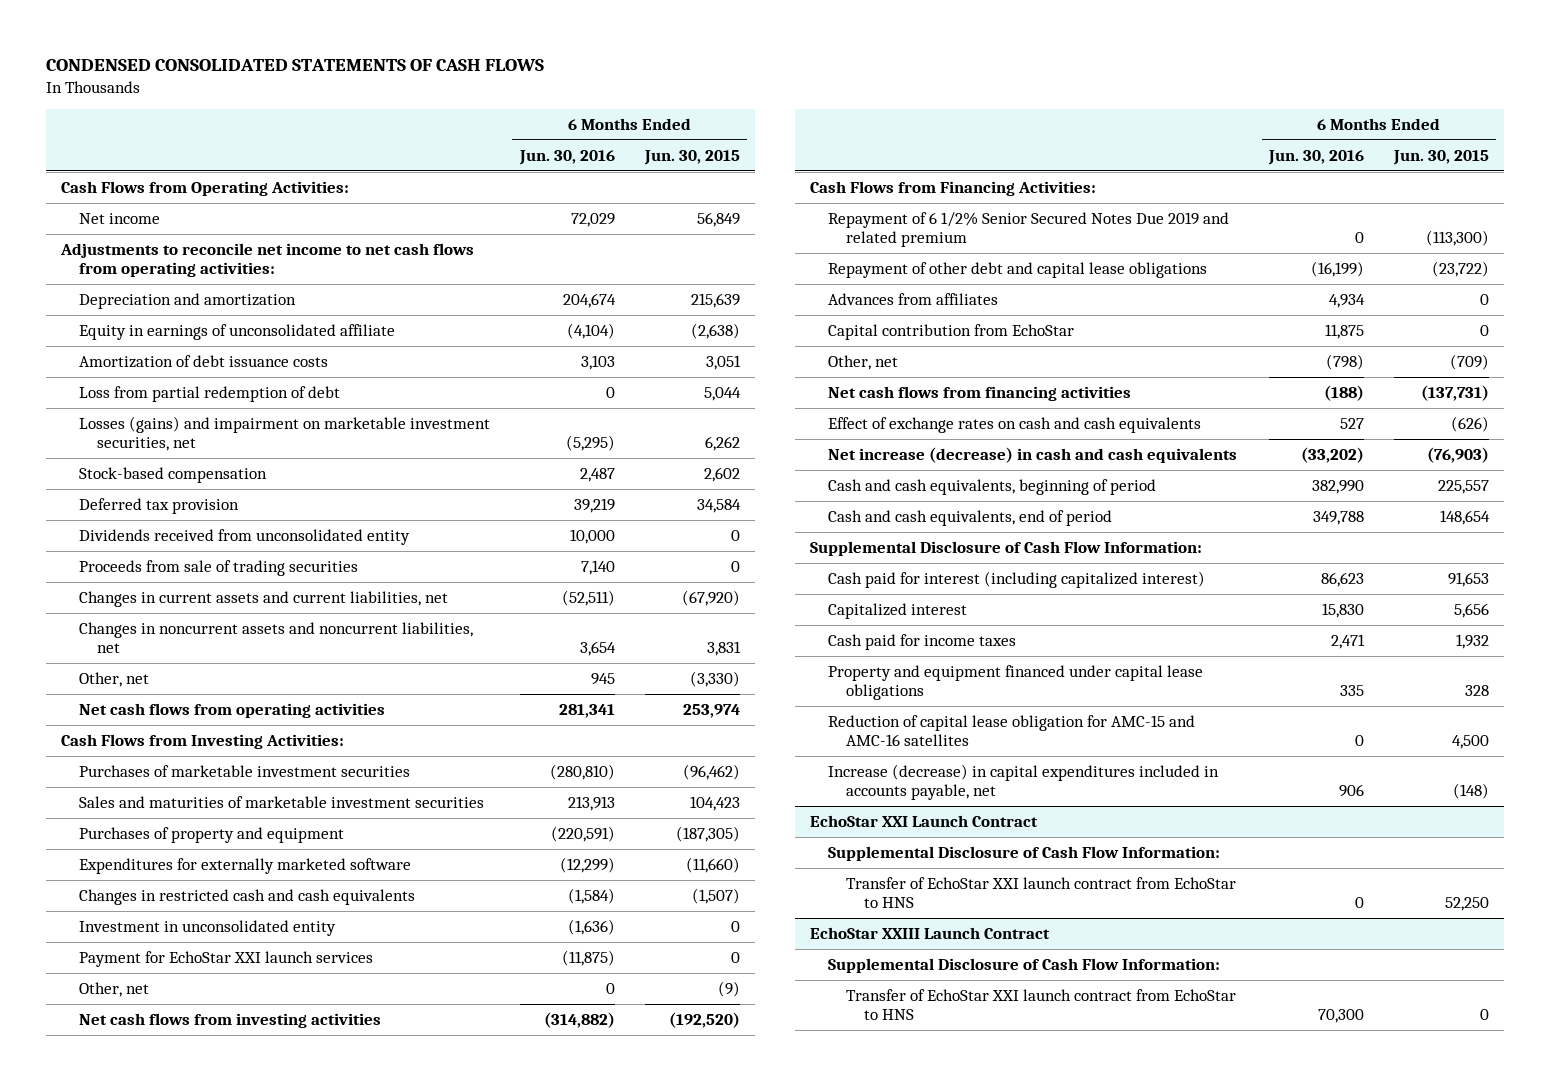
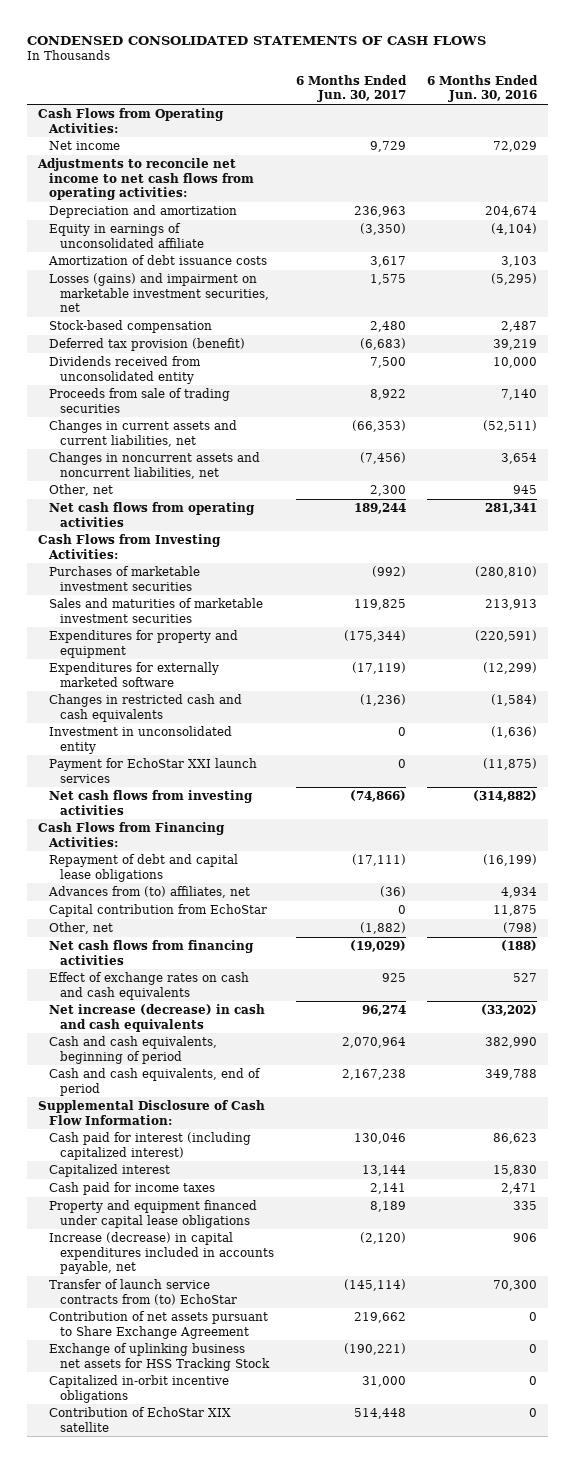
[643,149,740,165] Jun. 30, 2015 -> none
none -> [295,74,407,103] 6 Months Ended Jun. 30, 2017
[78,385,340,402] Loss from partial redemption of debt -> none
[78,497,239,514] Deferred tax provision -> [49,337,246,351] Deferred tax provision (benefit)
[78,826,344,843] Purchases of property and equipment -> [49,629,239,658] Expenditures for property and equipment
[78,981,149,997] Other, net -> none
[828,211,1230,247] Repayment of 6 1/2% Senior Secured Notes Due 2019 and related premium -> none
[828,261,1208,278] Repayment of other debt and capital lease obligations -> [49,853,239,882] Repayment of debt and capital lease obligations
[828,292,999,305] Advances from affiliates -> [48,885,251,898] Advances from (to) affiliates, net
[828,714,1196,746] Reduction of capital lease obligation for AMC-15 and AMC-16 satellites -> none
[810,814,1039,827] EchoStar XXI Launch Contract -> none
[828,845,1221,861] Supplemental Disclosure of Cash Flow Information: -> none
[845,876,1236,908] Transfer of EchoStar XXI launch contract from EchoStar to HNS -> none
[810,926,1051,939] EchoStar XXIII Launch Contract -> none
[828,957,1221,973] Supplemental Disclosure of Cash Flow Information: -> none
[845,988,1236,1020] Transfer of EchoStar XXI launch contract from EchoStar to HNS -> [49,1278,237,1305] Transfer of launch service contracts from (to) EchoStar
none -> [49,1310,269,1339] Contribution of net assets pursuant to Share Exchange Agreement
none -> [49,1342,270,1371] Exchange of uplinking business net assets for HSS Tracking Stock
none -> [49,1374,230,1403] Capitalized in-orbit incentive obligations
none -> [49,1406,232,1432] Contribution of EchoStar XIX satellite

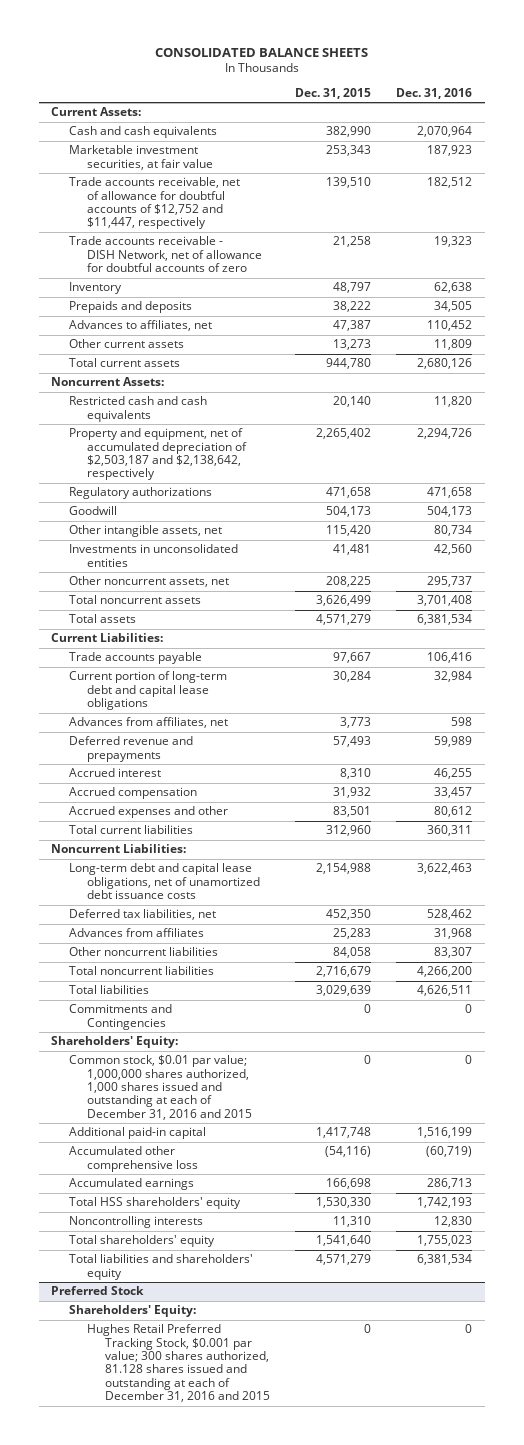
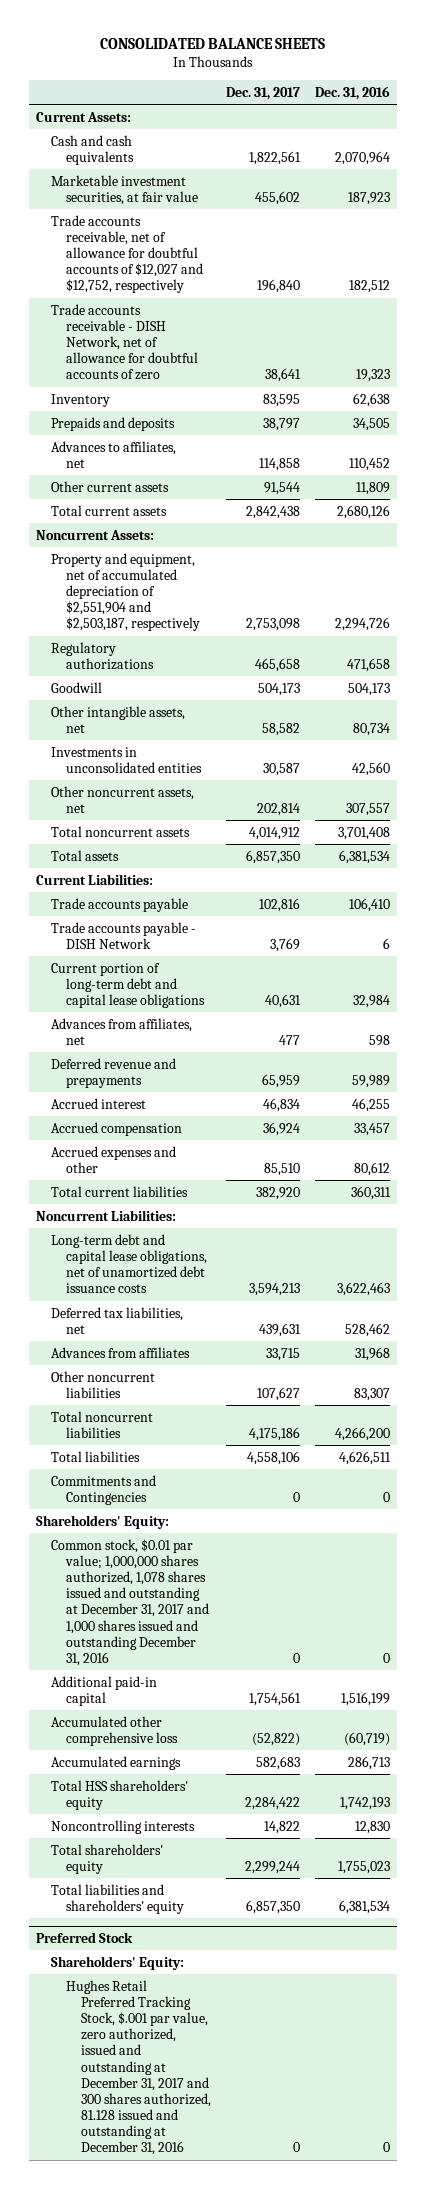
[295,87,372,99] Dec. 31, 2015 -> none
none -> [226,86,301,100] Dec. 31, 2017
[69,177,241,230] Trade accounts receivable, net of allowance for doubtful accounts of $12,752 and $11,447, respectively -> [51,214,204,294] Trade accounts receivable, net of allowance for doubtful accounts of $12,027 and $12,752, respectively
[69,396,208,422] Restricted cash and cash equivalents -> none
[69,428,248,481] Property and equipment, net of accumulated depreciation of $2,503,187 and $2,138,642, respectively -> [51,552,201,632] Property and equipment, net of accumulated depreciation of $2,551,904 and $2,503,187, respectively
[427,576,473,588] 295,737 -> [345,802,390,816] 307,557
[427,652,473,664] 106,416 -> [348,897,390,912] 106,410
none -> [51,921,197,949] Trade accounts payable - DISH Network
[69,1055,253,1120] Common stock, $0.01 par value; 1,000,000 shares authorized, 1,000 shares issued and outstanding at each of December 31, 2016 and 2015 -> [51,1538,210,1666] Common stock, $0.01 par value; 1,000,000 shares authorized, 1,078 shares issued and outstanding at December 31, 2017 and 1,000 shares issued and outstanding December 31, 2016
[87,1324,271,1403] Hughes Retail Preferred Tracking Stock, $0.001 par value; 300 shares authorized, 81.128 shares issued and outstanding at each of December 31, 2016 and 2015 -> [66,1979,212,2156] Hughes Retail Preferred Tracking Stock, $.001 par value, zero authorized, issued and outstanding at December 31, 2017 and 300 shares authorized, 81.128 issued and outstanding at December 31, 2016

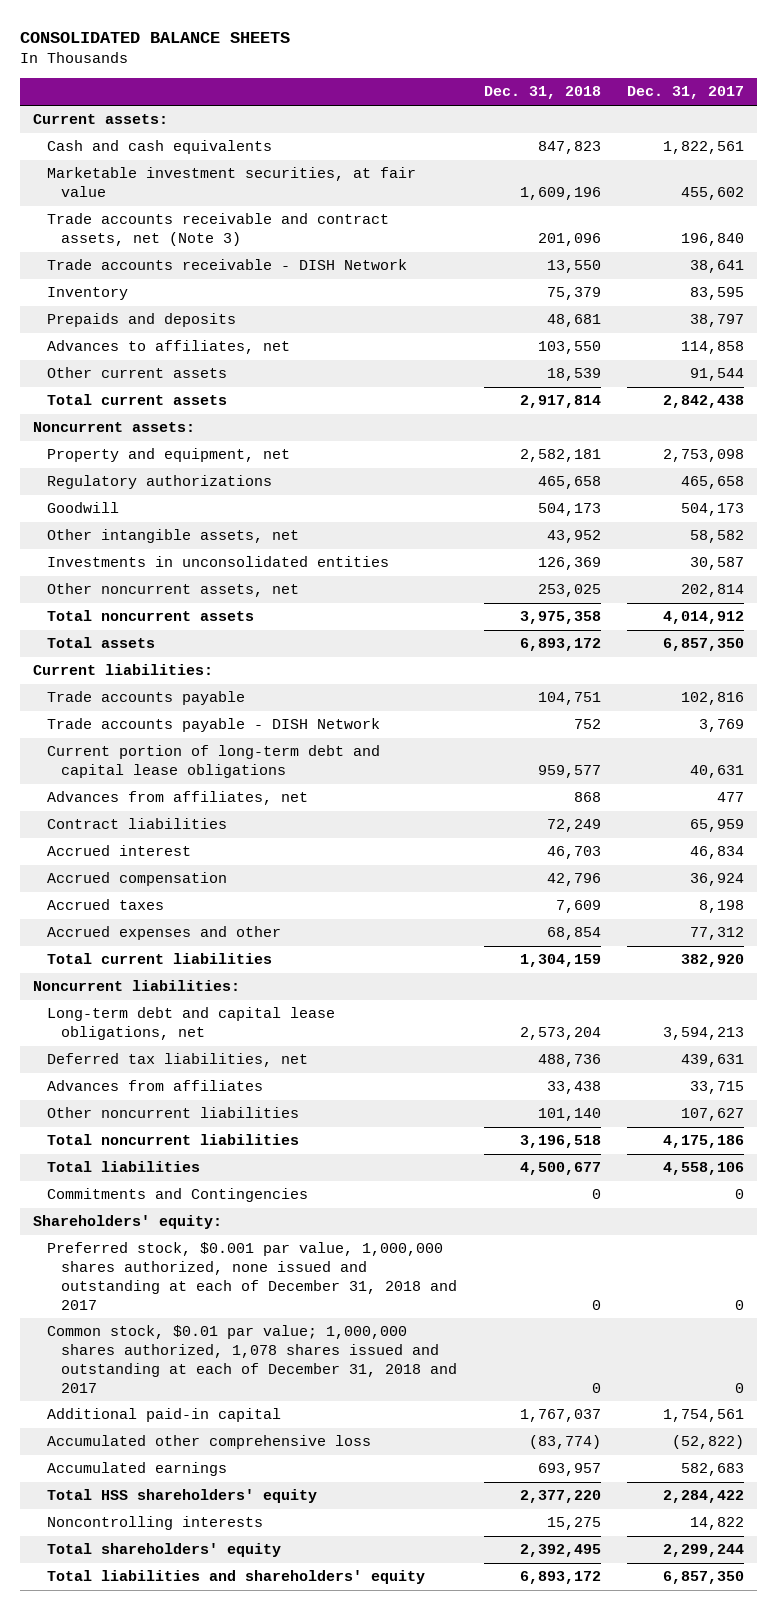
[314,85,390,100] Dec. 31, 2016 -> none
none -> [483,86,601,100] Dec. 31, 2018
[35,111,131,122] Current Assets: -> [32,114,168,125] Current assets:
[51,214,204,294] Trade accounts receivable, net of allowance for doubtful accounts of $12,027 and $12,752, respectively -> [47,213,390,247] Trade accounts receivable and contract assets, net (Note 3)
[51,303,199,381] Trade accounts receivable - DISH Network, net of allowance for doubtful accounts of zero -> [47,259,408,271] Trade accounts receivable - DISH Network
[35,529,154,540] Noncurrent Assets: -> [32,422,195,433] Noncurrent assets:
[51,552,201,632] Property and equipment, net of accumulated depreciation of $2,551,904 and $2,503,187, respectively -> [47,448,291,463] Property and equipment, net
[35,873,153,885] Current Liabilities: -> [32,664,213,676] Current liabilities:
[51,1057,177,1088] Deferred revenue and prepayments -> [47,818,228,830] Contract liabilities
none -> [47,899,165,911] Accrued taxes
[264,1162,301,1176] 85,510 -> [690,927,745,941] 77,312
[35,1209,176,1221] Noncurrent Liabilities: -> [32,980,240,992] Noncurrent liabilities:
[51,1233,208,1294] Long-term debt and capital lease obligations, net of unamortized debt issuance costs -> [47,1007,336,1041] Long-term debt and capital lease obligations, net
[35,1514,169,1529] Shareholders' Equity: -> [32,1215,222,1230] Shareholders' equity:
none -> [47,1242,458,1310] Preferred stock, $0.001 par value, 1,000,000 shares authorized, none issued and outstanding at each of December 31, 2018 and 2017
[51,1538,210,1666] Common stock, $0.01 par value; 1,000,000 shares authorized, 1,078 shares issued and outstanding at December 31, 2017 and 1,000 shares issued and outstanding December 31, 2016 -> [47,1325,458,1393] Common stock, $0.01 par value; 1,000,000 shares authorized, 1,078 shares issued and outstanding at each of December 31, 2018 and 2017
[35,1931,133,1943] Preferred Stock -> none
[51,1955,185,1970] Shareholders' Equity: -> none
[66,1979,212,2156] Hughes Retail Preferred Tracking Stock, $.001 par value, zero authorized, issued and outstanding at December 31, 2017 and 300 shares authorized, 81.128 issued and outstanding at December 31, 2016 -> none

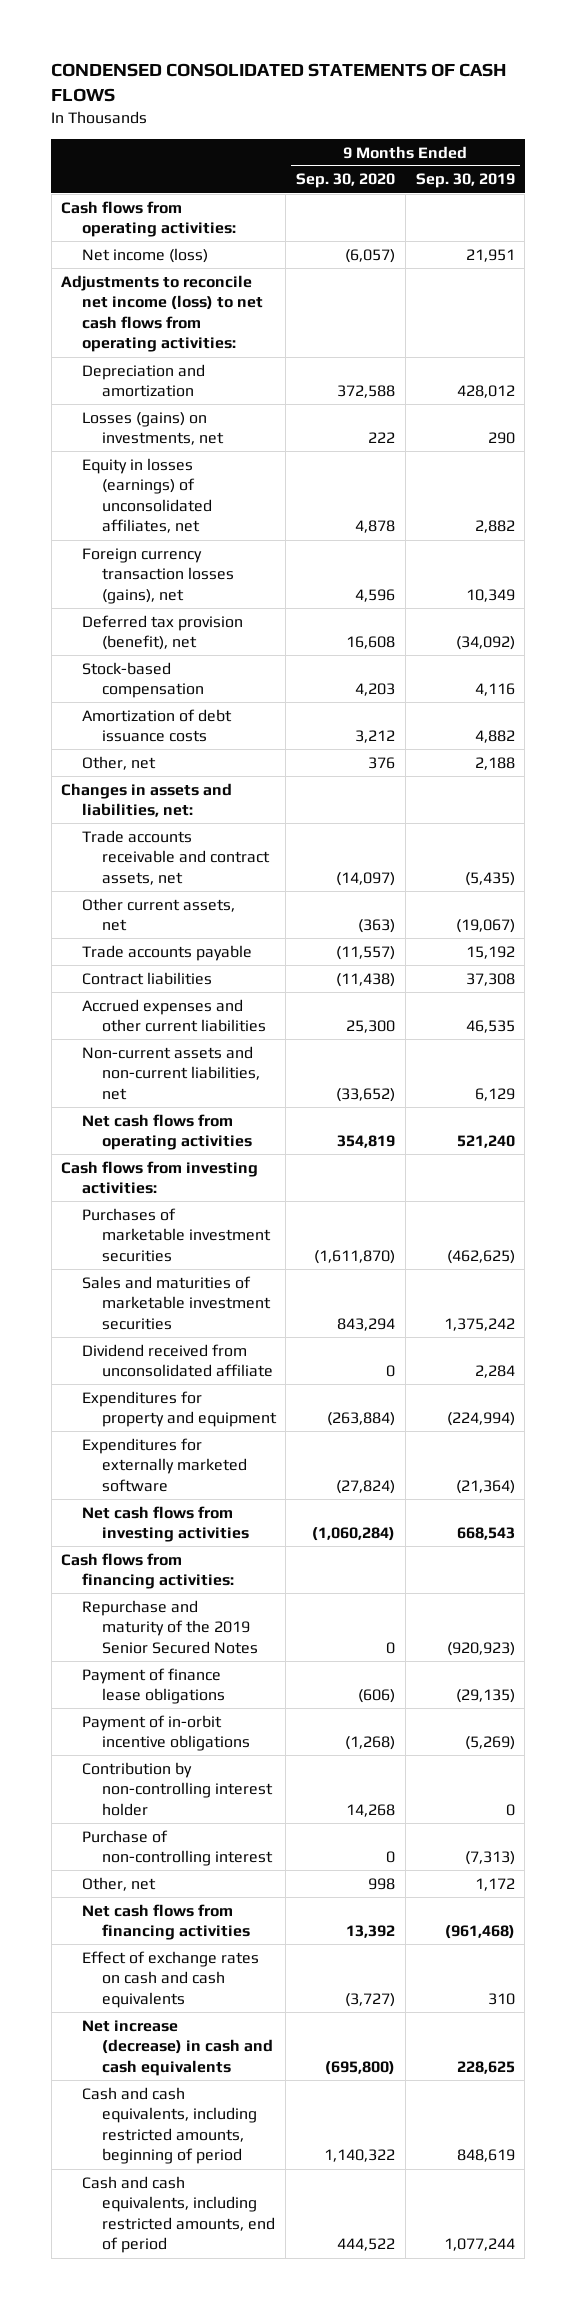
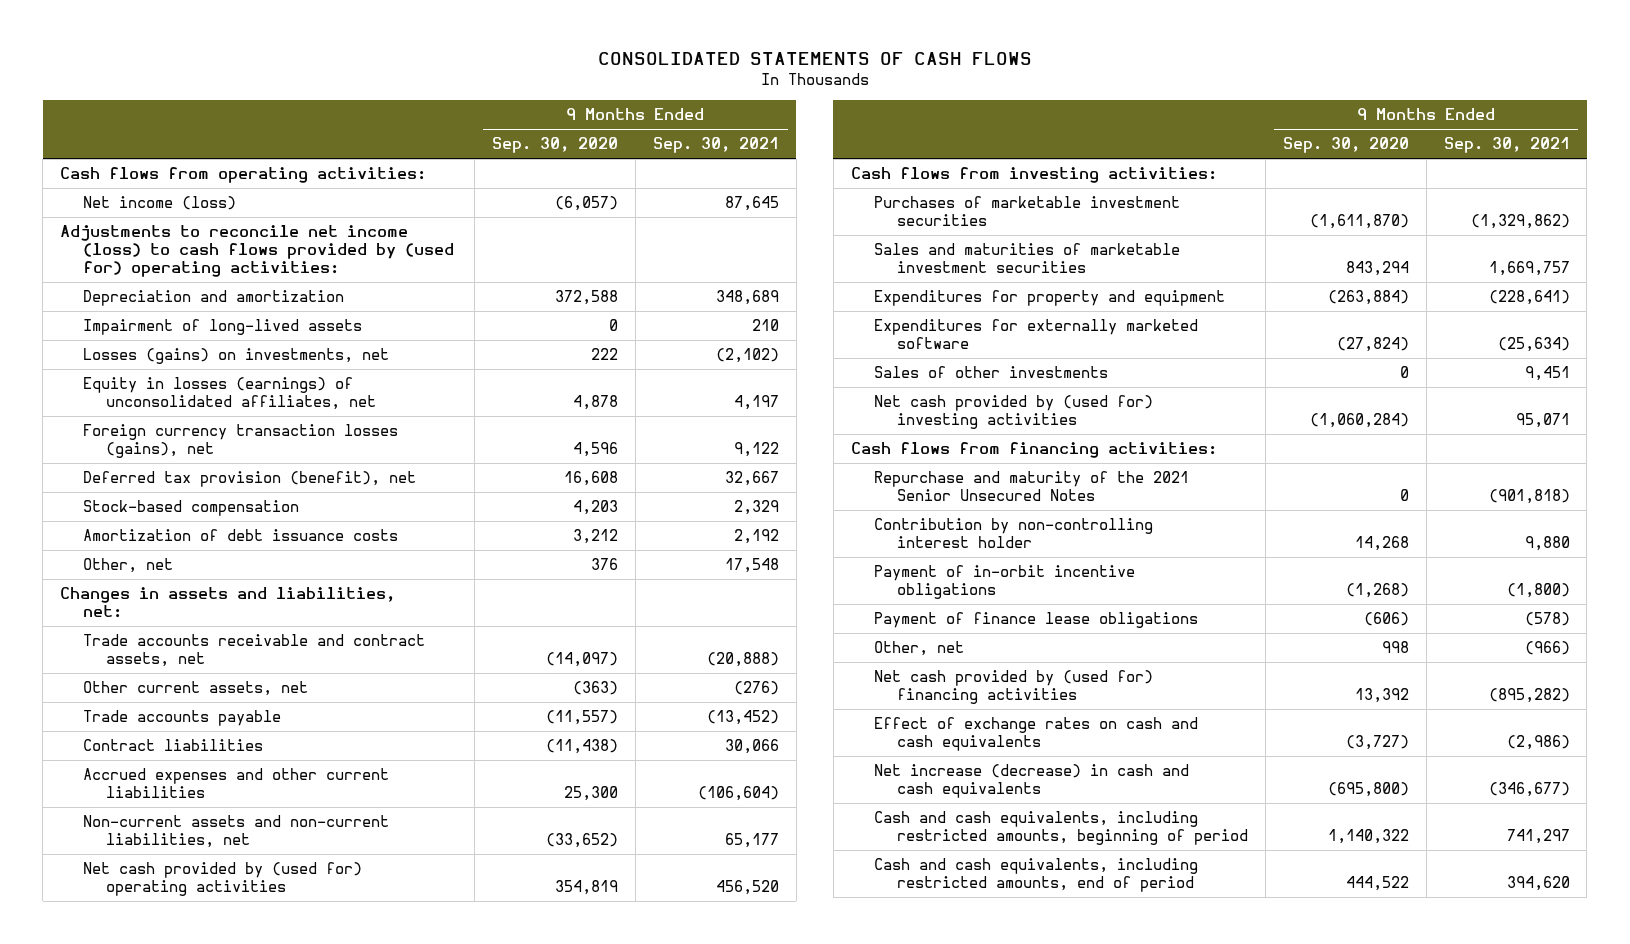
[51,63,507,103] CONDENSED CONSOLIDATED STATEMENTS OF CASH FLOWS -> [597,52,1032,66] CONSOLIDATED STATEMENTS OF CASH FLOWS
[415,173,515,189] Sep. 30, 2019 -> none
none -> [652,137,779,154] Sep. 30, 2021
[61,274,263,353] Adjustments to reconcile net income (loss) to net cash flows from operating activities: -> [59,225,455,277] Adjustments to reconcile net income (loss) to cash flows provided by (used for) operating activities:
none -> [83,319,363,336] Impairment of long-lived assets
[81,1113,252,1151] Net cash flows from operating activities -> [83,862,363,896] Net cash provided by (used for) operating activities
[81,1343,273,1378] Dividend received from unconsolidated affiliate -> none
none -> [873,366,1108,379] Sales of other investments
[81,1505,249,1543] Net cash flows from investing activities -> [873,395,1153,429] Net cash provided by (used for) investing activities
[81,1599,258,1654] Repurchase and maturity of the 2019 Senior Secured Notes -> [873,471,1189,501] Repurchase and maturity of the 2021 Senior Unsecured Notes
[81,1829,273,1867] Purchase of non-controlling interest -> none
[81,1714,250,1752] Payment of in-orbit incentive obligations -> [873,565,1135,599] Payment of in-orbit incentive obligations
[81,1667,225,1705] Payment of finance lease obligations -> [873,612,1198,629] Payment of finance lease obligations
[81,1903,250,1941] Net cash flows from financing activities -> [873,670,1153,704] Net cash provided by (used for) financing activities

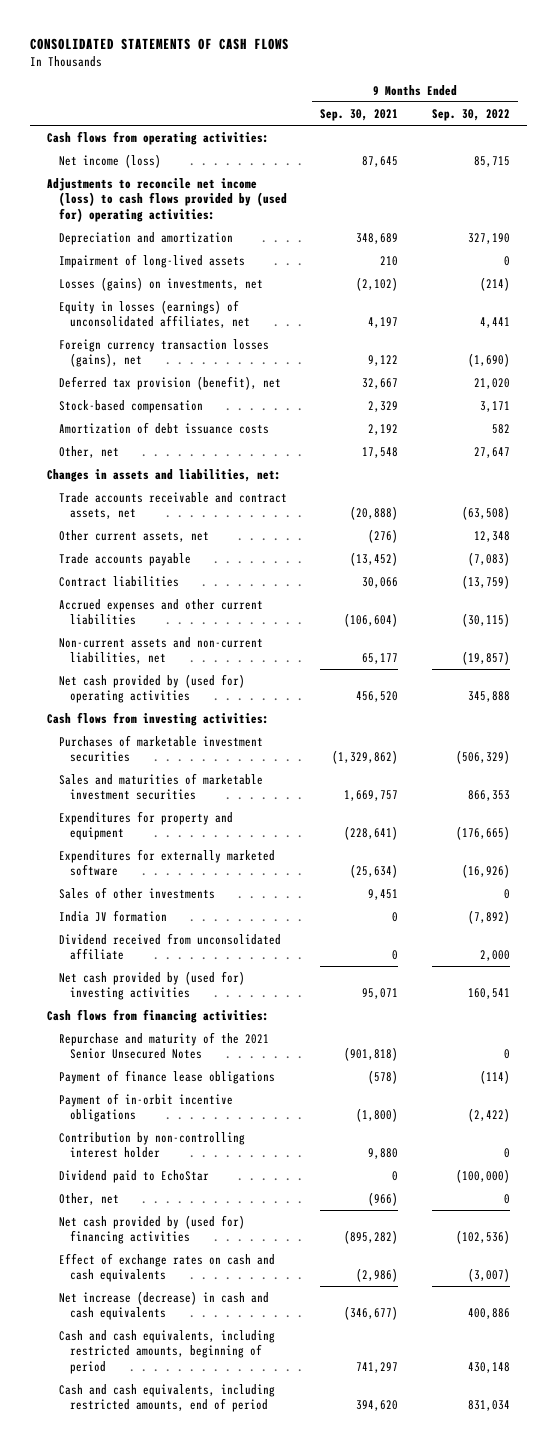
[492,137,619,154] Sep. 30, 2020 -> none
none -> [431,108,510,121] Sep. 30, 2022
none -> [58,909,167,922] India JV formation
none -> [58,932,281,961] Dividend received from unconsolidated affiliate
[873,565,1135,599] Payment of in-orbit incentive obligations -> [58,1092,233,1123] Payment of in-orbit incentive obligations
[873,518,1153,548] Contribution by non-controlling interest holder -> [58,1131,245,1159] Contribution by non-controlling interest holder
none -> [58,1169,209,1183] Dividend paid to EchoStar

